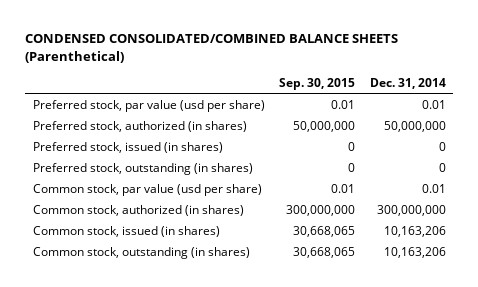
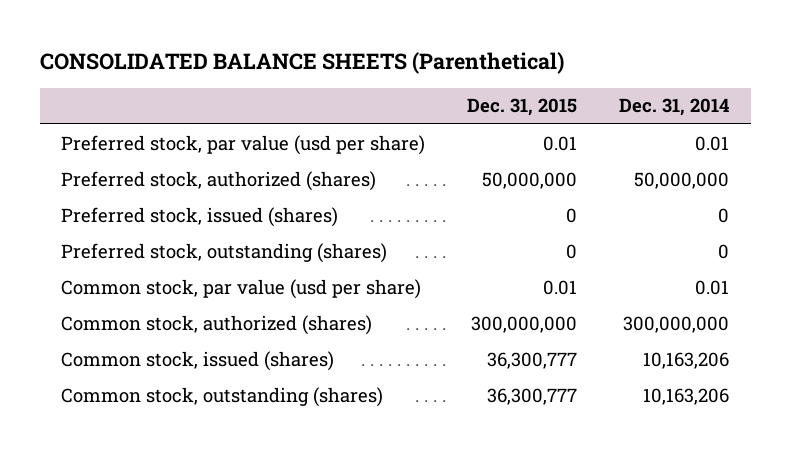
[25,34,399,63] CONDENSED CONSOLIDATED/COMBINED BALANCE SHEETS (Parenthetical) -> [40,52,565,75] CONSOLIDATED BALANCE SHEETS (Parenthetical)
[279,77,356,90] Sep. 30, 2015 -> none
none -> [467,98,578,117] Dec. 31, 2015
[32,120,247,132] Preferred stock, authorized (in shares) -> [61,170,377,191] Preferred stock, authorized (shares)
[32,141,223,153] Preferred stock, issued (in shares) -> [61,206,339,227] Preferred stock, issued (shares)
[32,162,253,175] Preferred stock, outstanding (in shares) -> [61,242,388,263] Preferred stock, outstanding (shares)
[32,204,244,216] Common stock, authorized (in shares) -> [61,314,373,335] Common stock, authorized (shares)
[32,225,220,237] Common stock, issued (in shares) -> [61,350,335,371] Common stock, issued (shares)
[32,246,250,259] Common stock, outstanding (in shares) -> [61,386,384,407] Common stock, outstanding (shares)

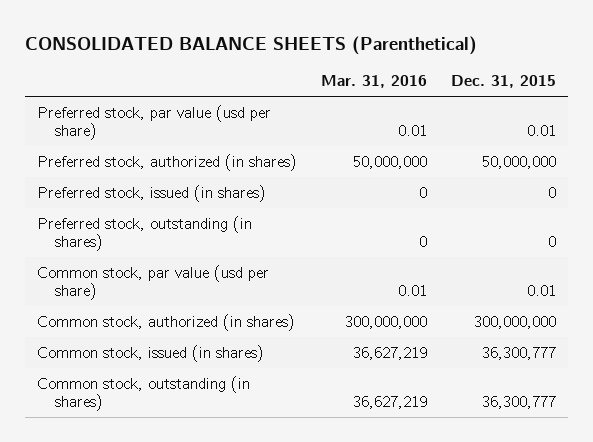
[619,98,730,117] Dec. 31, 2014 -> none
none -> [320,75,427,89] Mar. 31, 2016
[61,170,377,191] Preferred stock, authorized (shares) -> [37,153,298,171] Preferred stock, authorized (in shares)
[61,206,339,227] Preferred stock, issued (shares) -> [37,184,267,202] Preferred stock, issued (in shares)
[61,242,388,263] Preferred stock, outstanding (shares) -> [37,215,253,252] Preferred stock, outstanding (in shares)
[61,314,373,335] Common stock, authorized (shares) -> [37,313,296,331] Common stock, authorized (in shares)
[61,350,335,371] Common stock, issued (shares) -> [37,344,265,362] Common stock, issued (in shares)
[61,386,384,407] Common stock, outstanding (shares) -> [37,375,251,412] Common stock, outstanding (in shares)

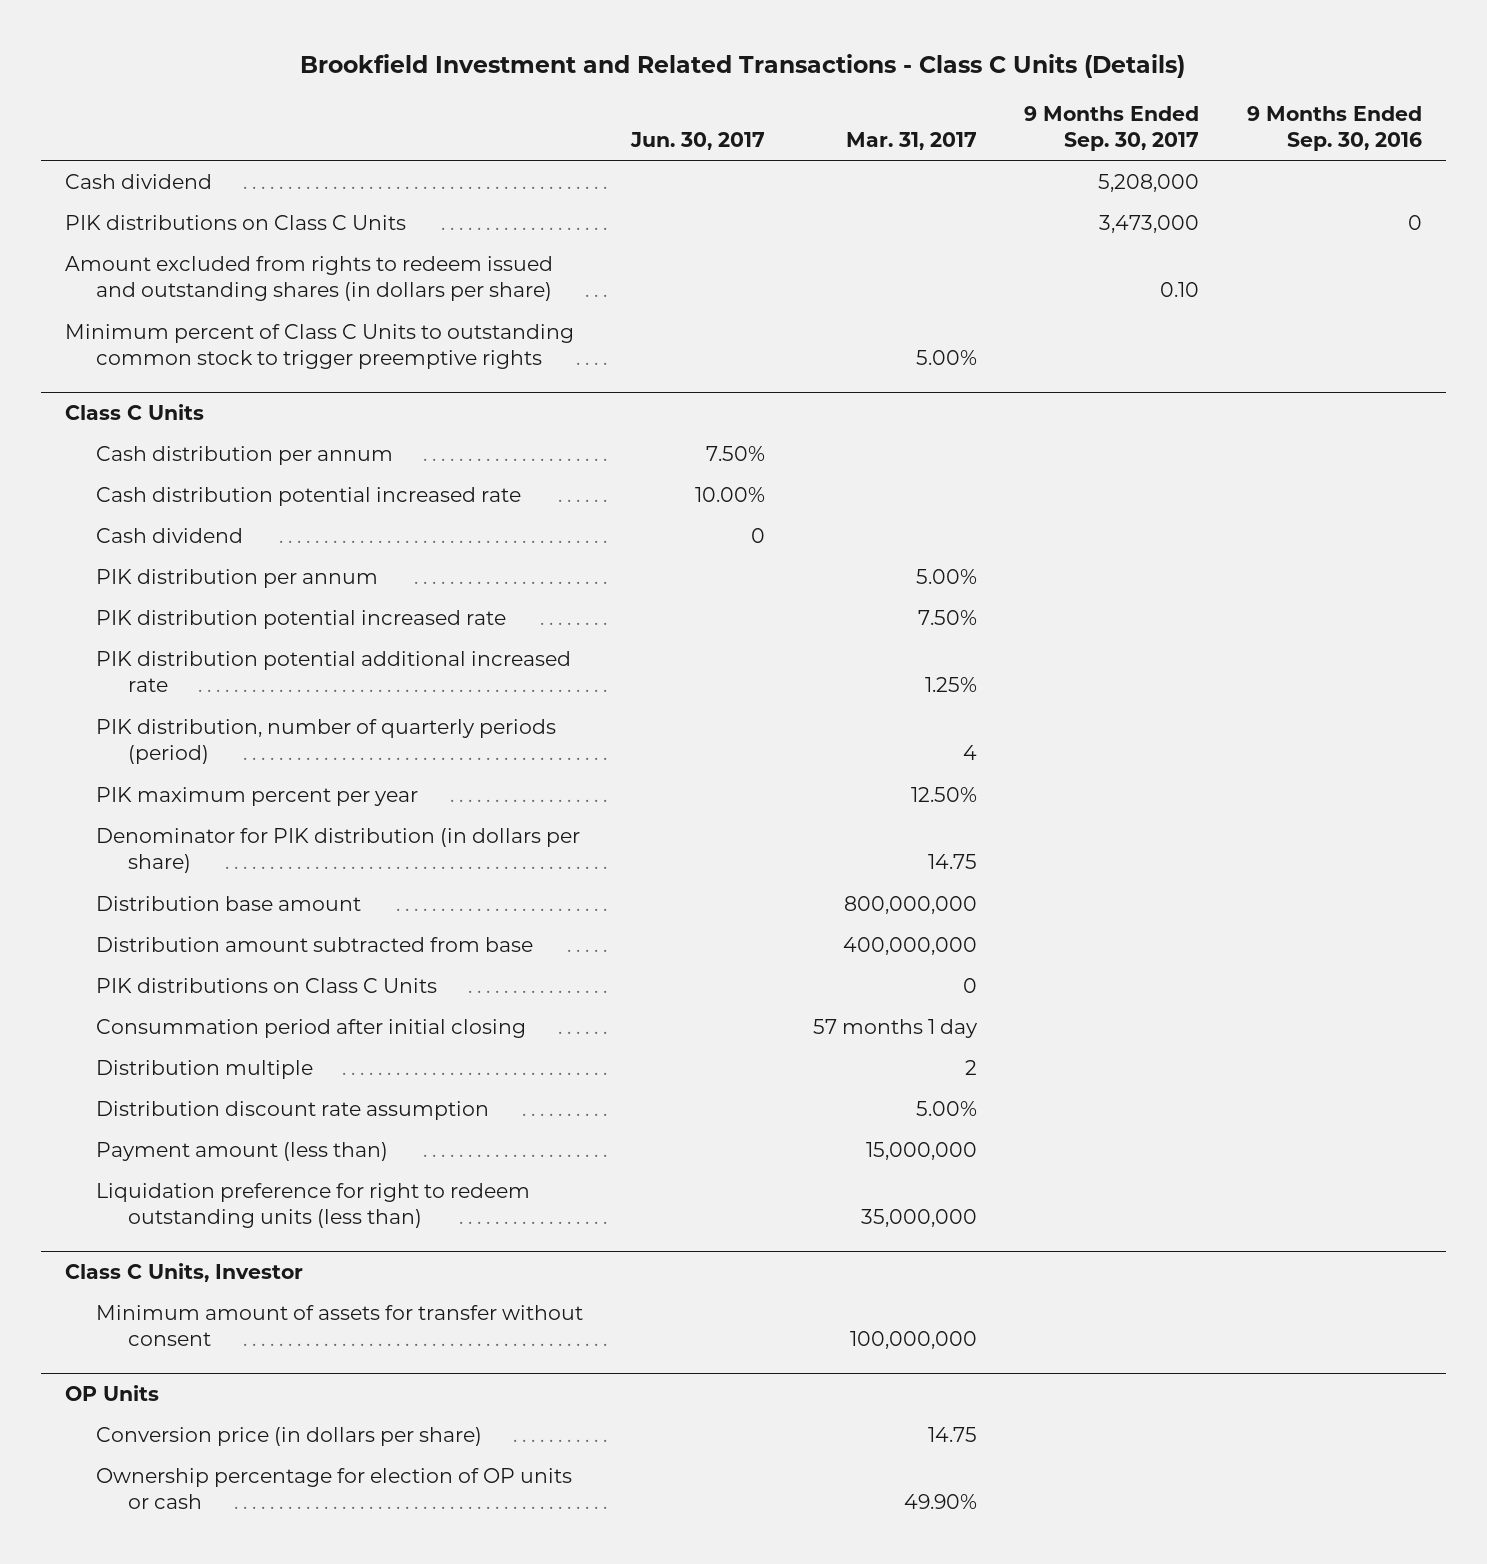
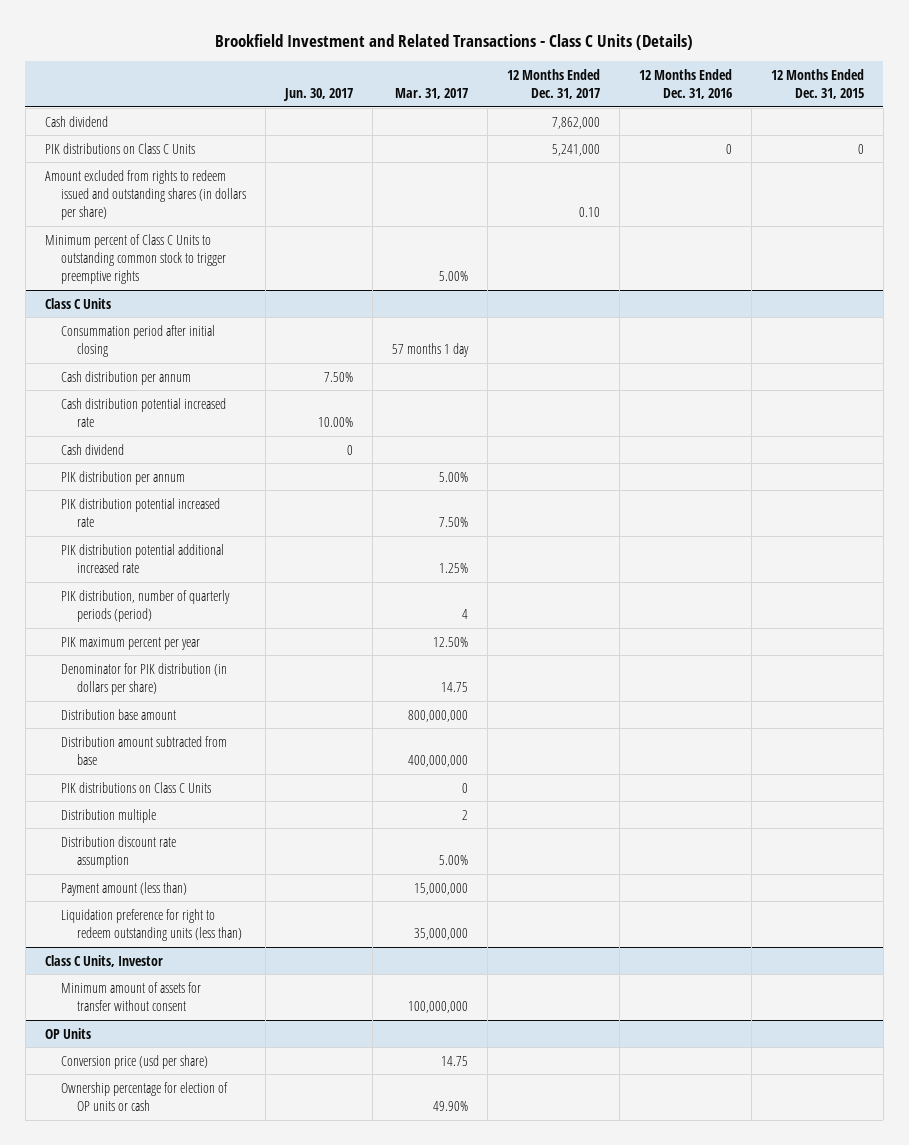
[1024,105,1200,151] 9 Months Ended Sep. 30, 2017 -> none
[1247,105,1423,151] 9 Months Ended Sep. 30, 2016 -> none
none -> [506,68,600,100] 12 Months Ended Dec. 31, 2017
none -> [638,68,732,100] 12 Months Ended Dec. 31, 2016
none -> [770,68,864,100] 12 Months Ended Dec. 31, 2015
[96,1018,527,1038] Consummation period after initial closing -> [60,324,215,357] Consummation period after initial closing
[96,1426,483,1446] Conversion price (in dollars per share) -> [60,1054,208,1069] Conversion price (usd per share)

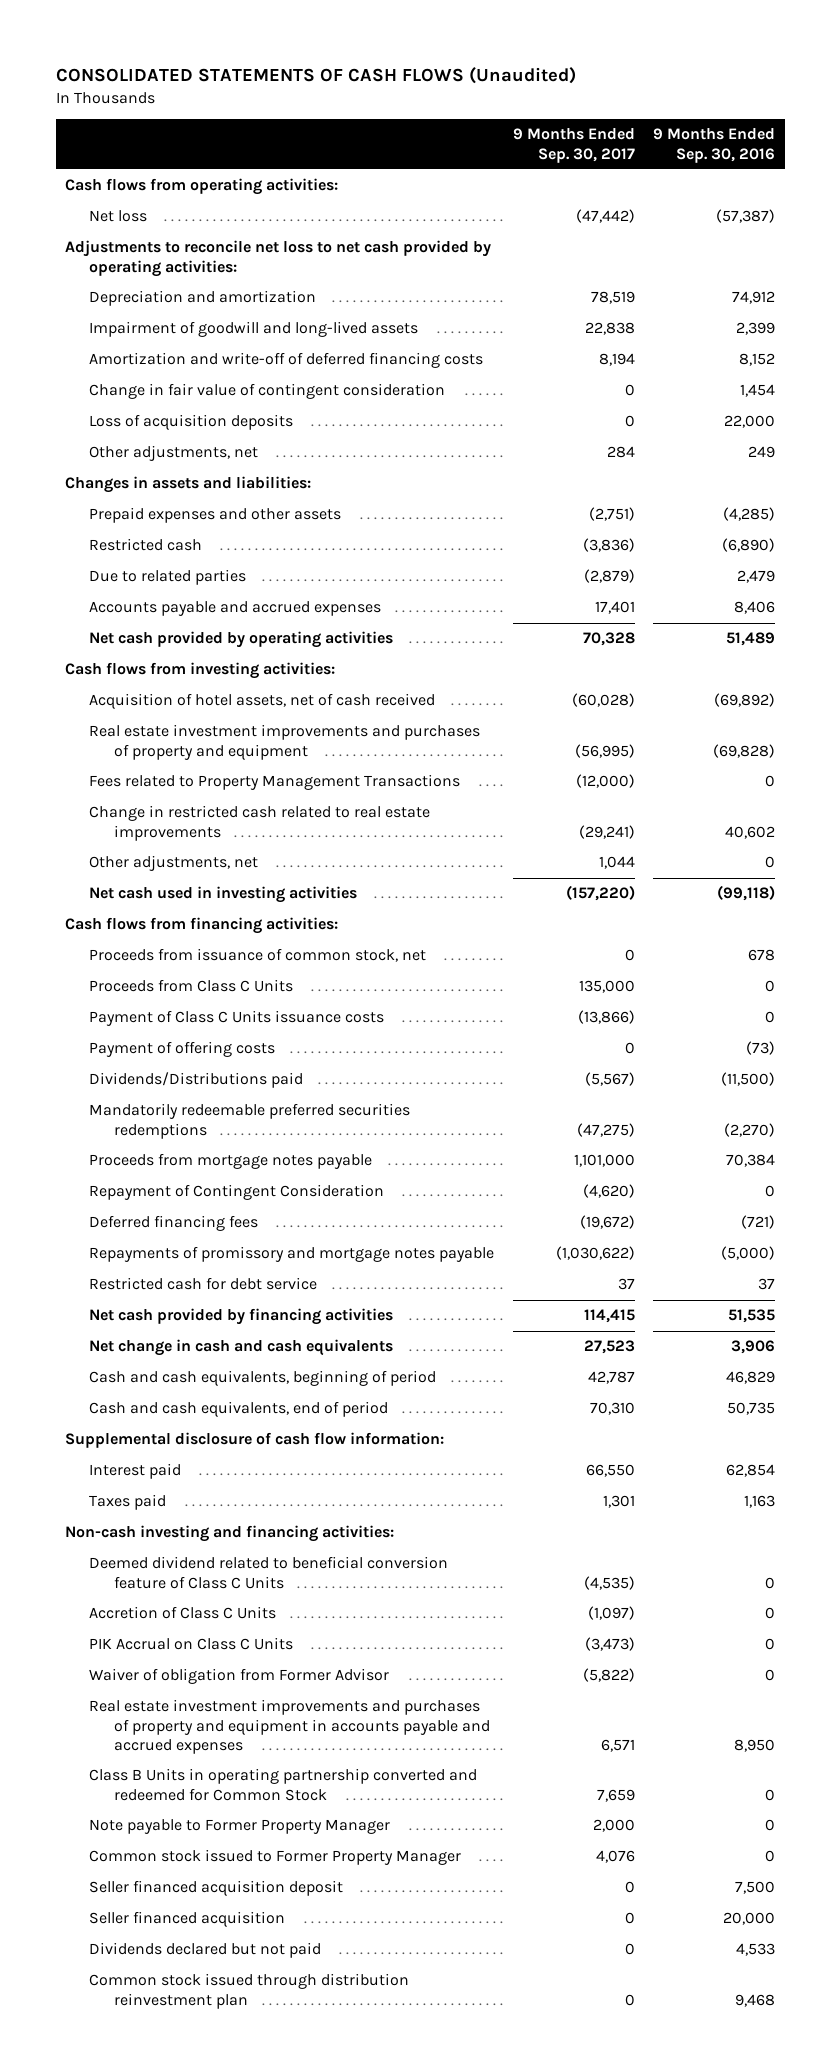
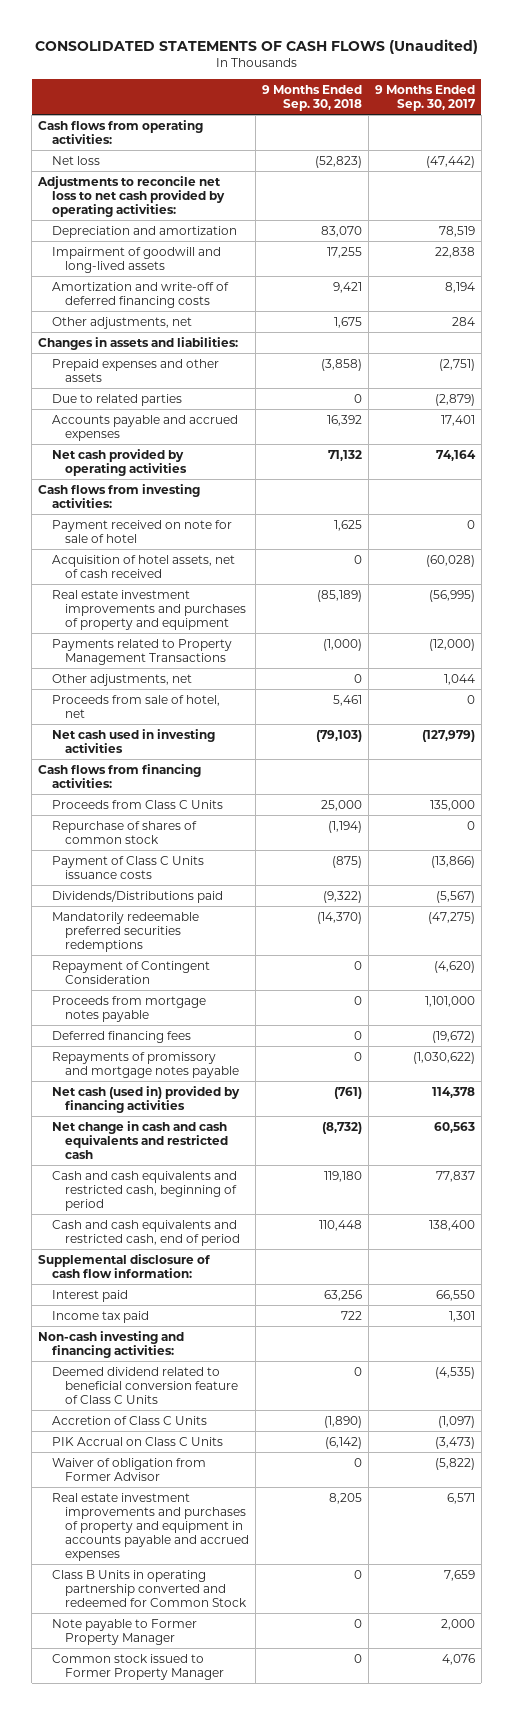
[653,128,776,163] 9 Months Ended Sep. 30, 2016 -> none
none -> [262,85,363,112] 9 Months Ended Sep. 30, 2018
[89,383,446,400] Change in fair value of contingent consideration -> none
[89,414,294,431] Loss of acquisition deposits -> none
[89,538,203,552] Restricted cash -> none
[582,632,635,647] 70,328 -> [435,449,476,461] 74,164
none -> [51,519,232,543] Payment received on note for sale of hotel
[89,805,431,841] Change in restricted cash related to real estate improvements -> none
[89,774,461,791] Fees related to Property Management Transactions -> [51,638,232,665] Payments related to Property Management Transactions
none -> [51,694,220,718] Proceeds from sale of hotel, net
[565,885,635,902] (157,220) -> [421,729,475,742] (127,979)
[89,948,427,963] Proceeds from issuance of common stock, net -> none
none -> [51,820,197,844] Repurchase of shares of common stock
[89,1041,276,1058] Payment of offering costs -> none
[89,1153,373,1170] Proceeds from mortgage notes payable -> [51,995,206,1022] Proceeds from mortgage notes payable
[89,1277,318,1291] Restricted cash for debt service -> none
[89,1308,394,1326] Net cash provided by financing activities -> [51,1085,240,1113] Net cash (used in) provided by financing activities
[583,1309,635,1324] 114,415 -> [431,1086,475,1098] 114,378
[89,1339,394,1357] Net change in cash and cash equivalents -> [51,1120,229,1159] Net change in cash and cash equivalents and restricted cash
[583,1340,635,1355] 27,523 -> [433,1121,475,1133] 60,563
[89,1370,437,1387] Cash and cash equivalents, beginning of period -> [51,1170,238,1211] Cash and cash equivalents and restricted cash, beginning of period
[587,1371,635,1385] 42,787 -> [435,1170,475,1182] 77,837
[89,1401,389,1418] Cash and cash equivalents, end of period -> [51,1219,241,1246] Cash and cash equivalents and restricted cash, end of period
[589,1402,635,1416] 70,310 -> [428,1219,475,1231] 138,400
[89,1494,167,1511] Taxes paid -> [51,1310,149,1323] Income tax paid
[89,1880,344,1897] Seller financed acquisition deposit -> none
[89,1911,286,1928] Seller financed acquisition -> none
[89,1942,322,1959] Dividends declared but not paid -> none
[89,1973,410,2009] Common stock issued through distribution reinvestment plan -> none

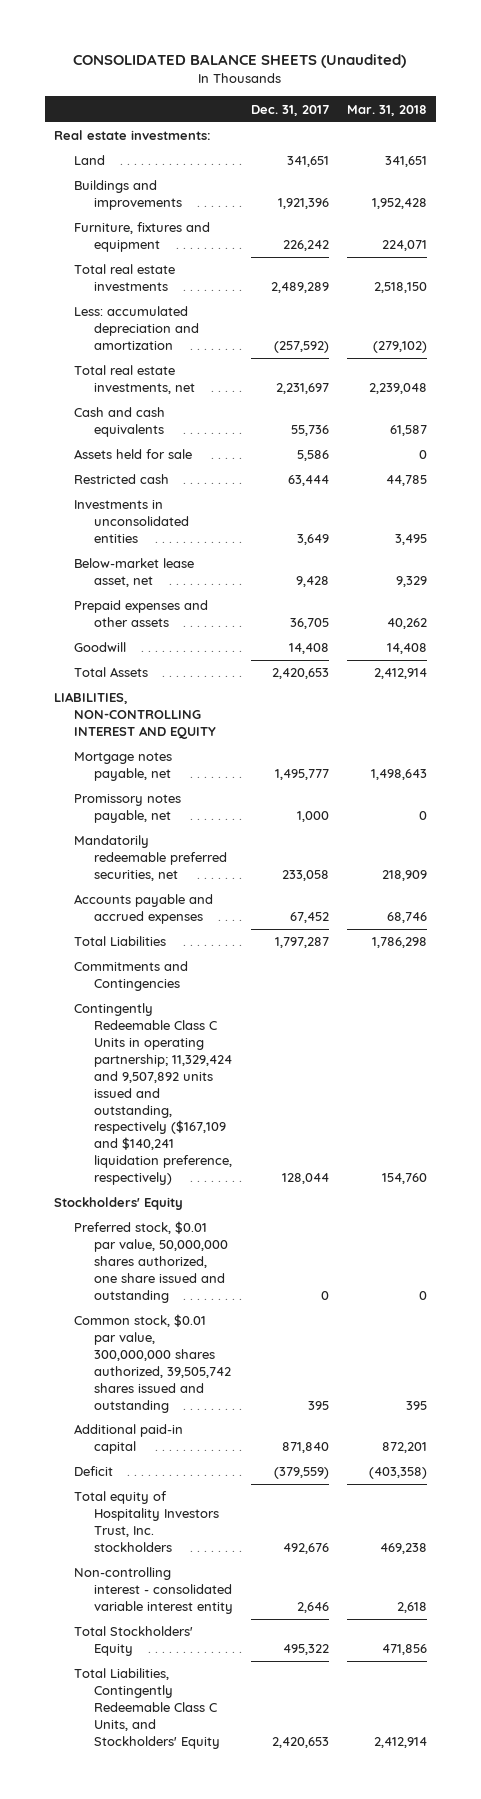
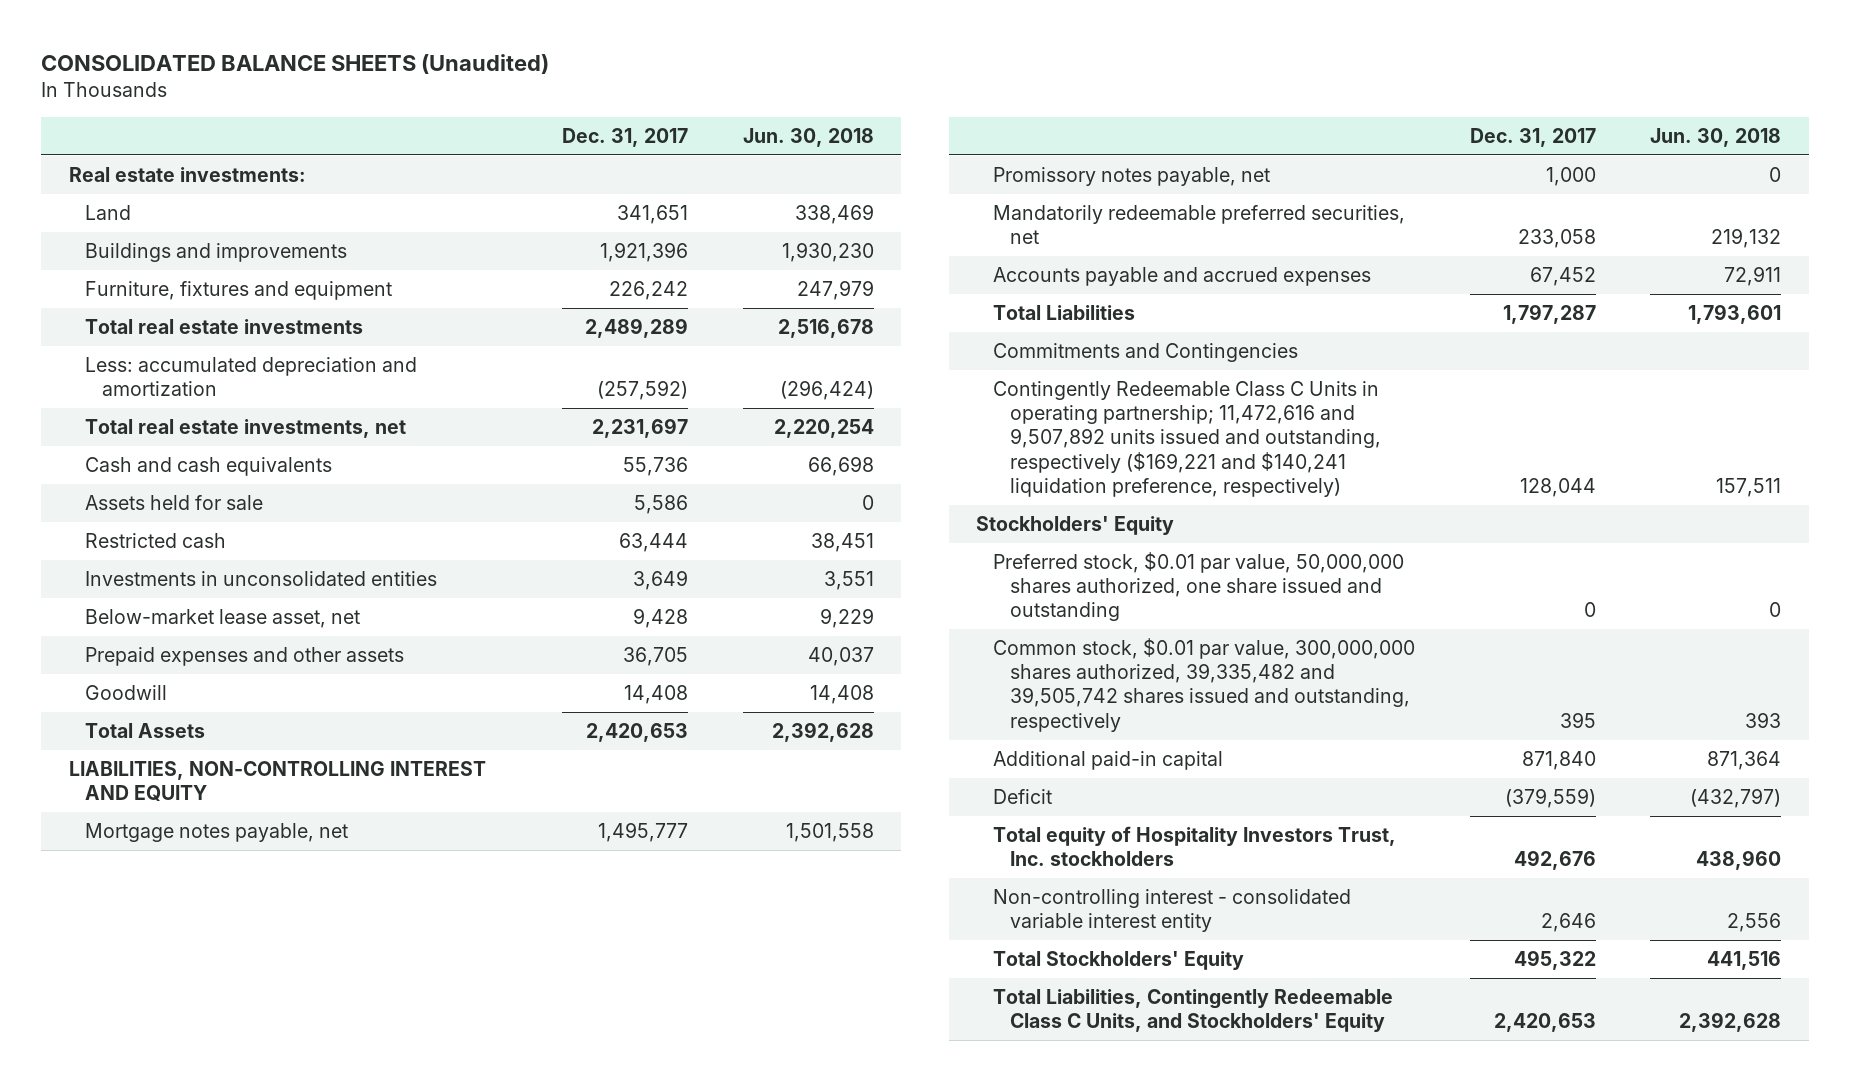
[346,104,427,116] Mar. 31, 2018 -> none
none -> [742,127,874,147] Jun. 30, 2018
[73,1003,232,1186] Contingently Redeemable Class C Units in operating partnership; 11,329,424 and 9,507,892 units issued and outstanding, respectively ($167,109 and $140,241 liquidation preference, respectively) -> [993,381,1381,497] Contingently Redeemable Class C Units in operating partnership; 11,472,616 and 9,507,892 units issued and outstanding, respectively ($169,221 and $140,241 liquidation preference, respectively)
[73,1314,231,1413] Common stock, $0.01 par value, 300,000,000 shares authorized, 39,505,742 shares issued and outstanding -> [993,638,1416,732] Common stock, $0.01 par value, 300,000,000 shares authorized, 39,335,482 and 39,505,742 shares issued and outstanding, respectively

